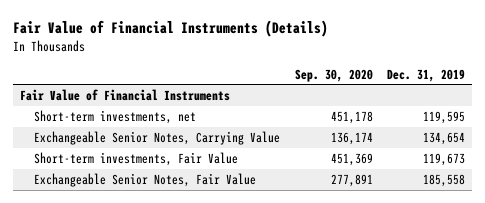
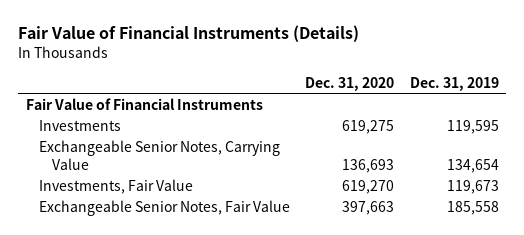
[294,68,373,82] Sep. 30, 2020 -> none
none -> [305,76,395,91] Dec. 31, 2020
[34,109,197,124] Short-term investments, net -> [38,119,121,131] Investments
[34,151,239,166] Short-term investments, Fair Value -> [38,178,193,194] Investments, Fair Value

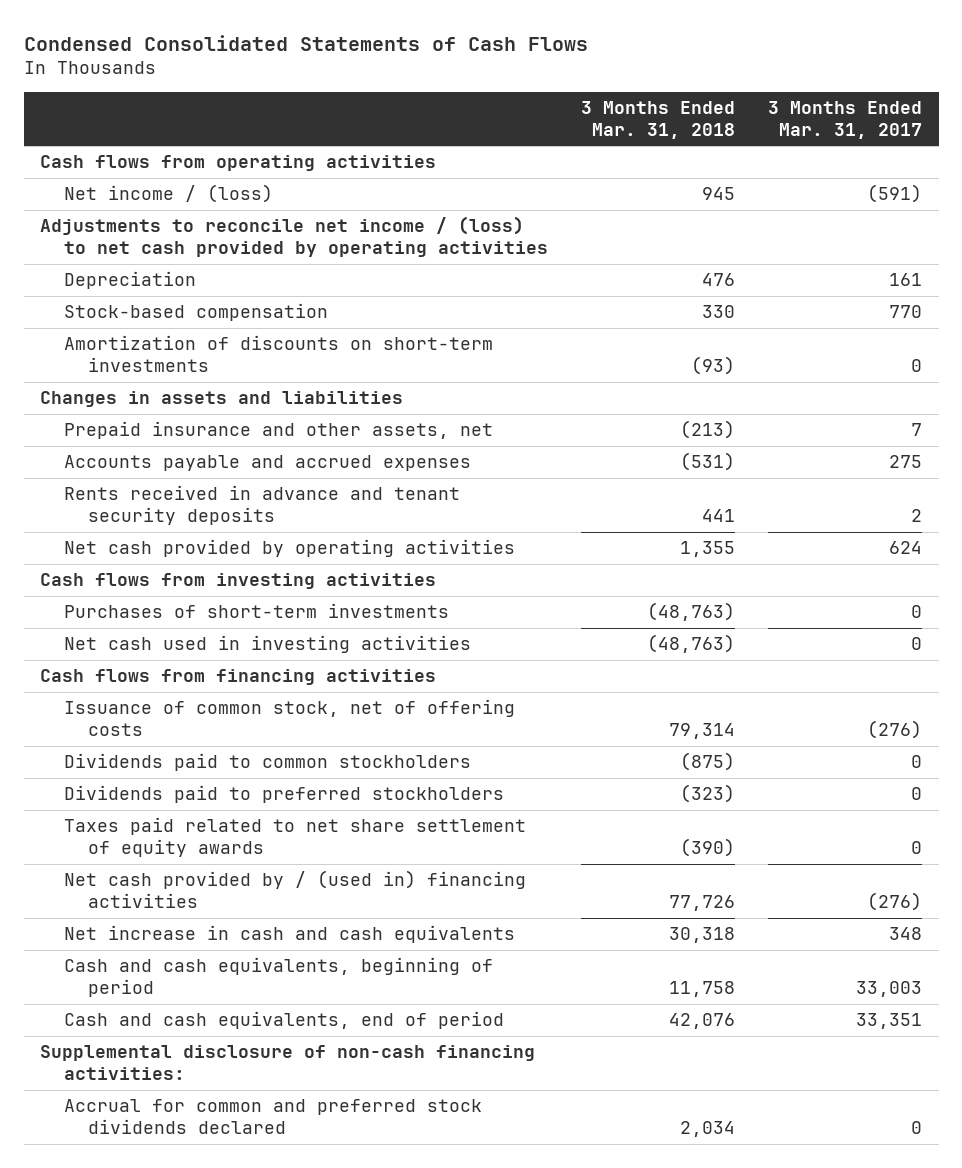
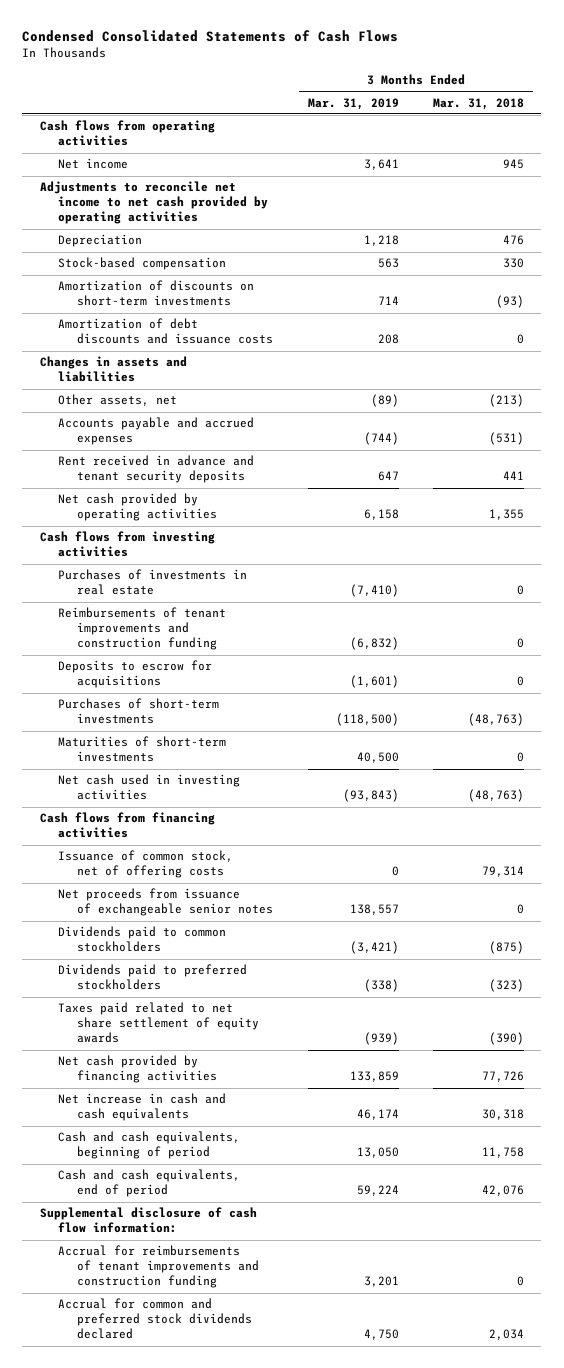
[768,100,923,139] 3 Months Ended Mar. 31, 2017 -> none
none -> [307,97,399,110] Mar. 31, 2019
[64,184,274,204] Net income / (loss) -> [58,158,129,170] Net income
[40,216,549,258] Adjustments to reconcile net income / (loss) to net cash provided by operating activities -> [39,181,269,225] Adjustments to reconcile net income to net cash provided by operating activities
none -> [58,318,274,345] Amortization of debt discounts and issuance costs
[64,421,494,440] Prepaid insurance and other assets, net -> [58,394,178,407] Other assets, net
[64,485,461,526] Rents received in advance and tenant security deposits -> [58,455,255,484] Rent received in advance and tenant security deposits
none -> [58,569,248,596] Purchases of investments in real estate
none -> [58,607,227,651] Reimbursements of tenant improvements and construction funding
none -> [58,660,213,689] Deposits to escrow for acquisitions
none -> [58,736,227,763] Maturities of short-term investments
none -> [58,888,274,917] Net proceeds from issuance of exchangeable senior notes
[64,870,527,909] Net cash provided by / (used in) financing activities -> [58,1055,218,1084] Net cash provided by financing activities
[40,1045,536,1081] Supplemental disclosure of non-cash financing activities: -> [39,1207,257,1234] Supplemental disclosure of cash flow information:
none -> [58,1245,260,1289] Accrual for reimbursements of tenant improvements and construction funding

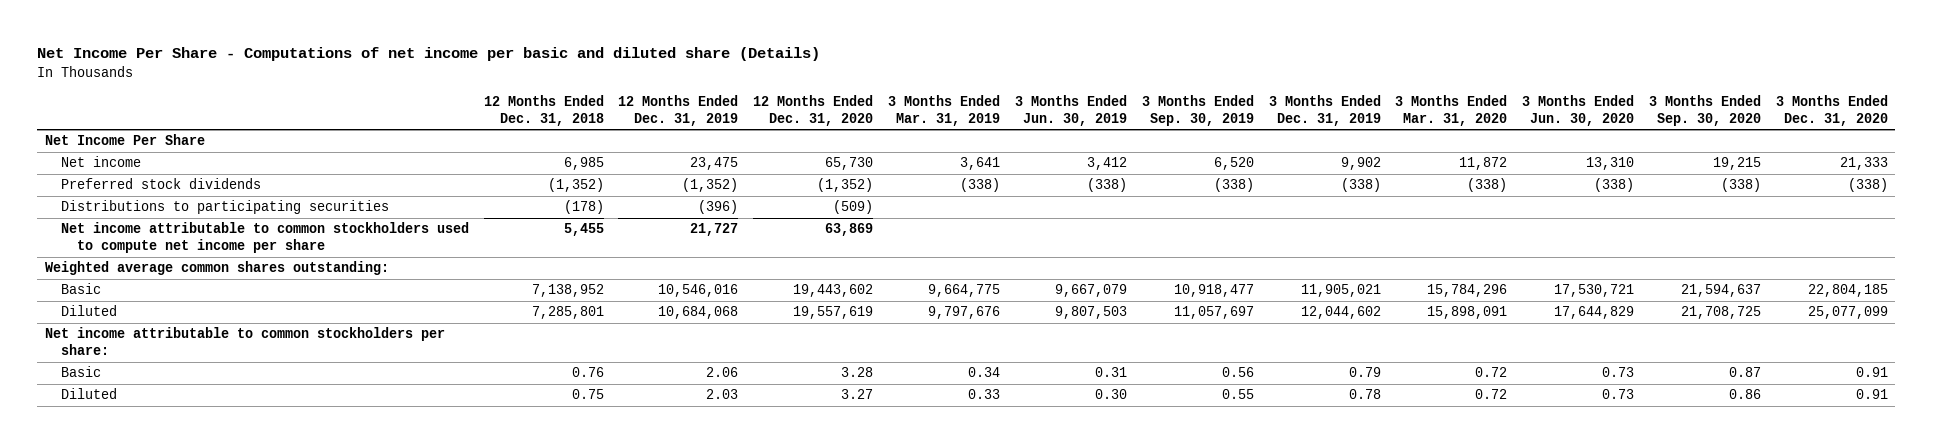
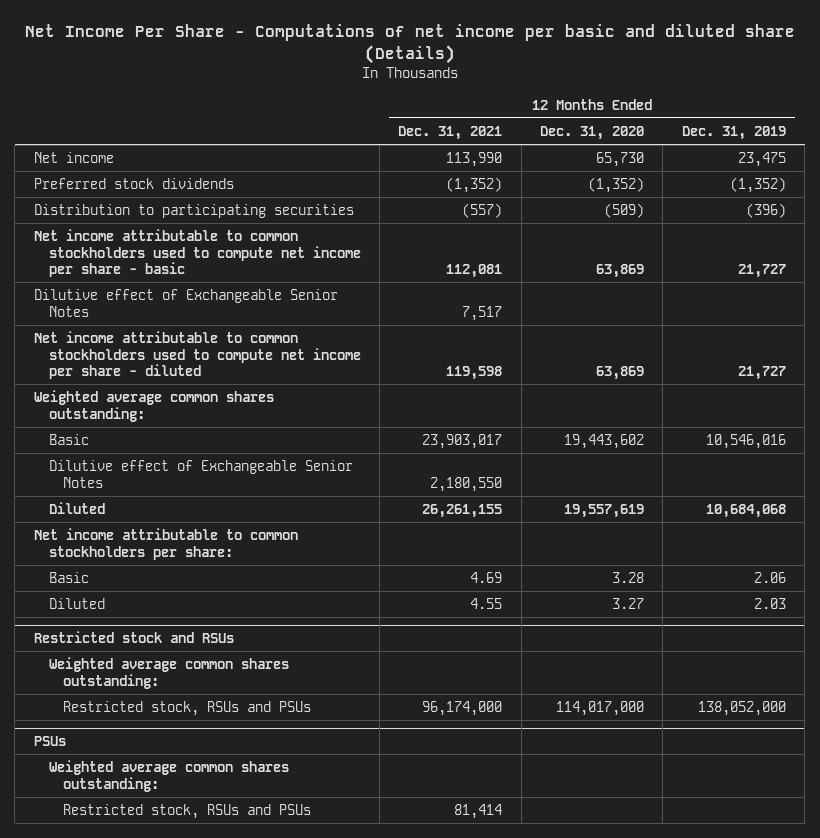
[483,95,604,126] 12 Months Ended Dec. 31, 2018 -> none
[888,95,1001,126] 3 Months Ended Mar. 31, 2019 -> none
[1014,95,1127,126] 3 Months Ended Jun. 30, 2019 -> none
[1141,95,1254,126] 3 Months Ended Sep. 30, 2019 -> none
[1268,95,1381,126] 3 Months Ended Dec. 31, 2019 -> none
[1395,95,1508,126] 3 Months Ended Mar. 31, 2020 -> none
[1522,95,1635,126] 3 Months Ended Jun. 30, 2020 -> none
[1649,95,1762,126] 3 Months Ended Sep. 30, 2020 -> none
[1775,95,1888,126] 3 Months Ended Dec. 31, 2020 -> none
none -> [398,125,503,140] Dec. 31, 2021
[44,134,205,146] Net Income Per Share -> none
[60,200,389,215] Distributions to participating securities -> [33,203,354,218] Distribution to participating securities
[60,222,469,254] Net income attributable to common stockholders used to compute net income per share -> [33,228,361,278] Net income attributable to common stockholders used to compute net income per share - basic
none -> [33,288,338,317] Dilutive effect of Exchangeable Senior Notes
none -> [33,330,361,380] Net income attributable to common stockholders used to compute net income per share - diluted
none -> [48,459,353,488] Dilutive effect of Exchangeable Senior Notes
none -> [33,631,234,644] Restricted stock and RSUs
none -> [48,656,289,689] Weighted average common shares outstanding:
none -> [63,700,312,716] Restricted stock, RSUs and PSUs
none -> [33,736,66,747] PSUs
none -> [48,759,289,792] Weighted average common shares outstanding:
none -> [63,803,312,819] Restricted stock, RSUs and PSUs

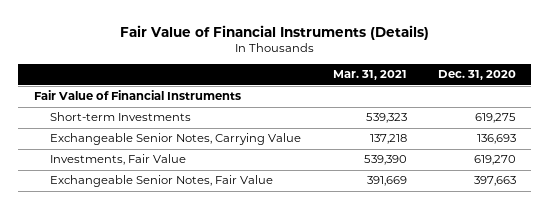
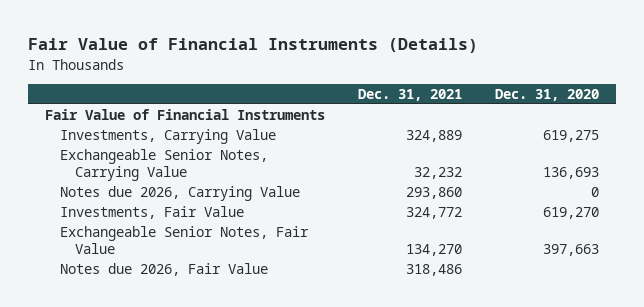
[332,70,407,81] Mar. 31, 2021 -> none
none -> [358,89,463,102] Dec. 31, 2021
[50,112,192,122] Short-term Investments -> [60,129,277,145] Investments, Carrying Value
none -> [60,186,301,202] Notes due 2026, Carrying Value
none -> [60,263,269,277] Notes due 2026, Fair Value

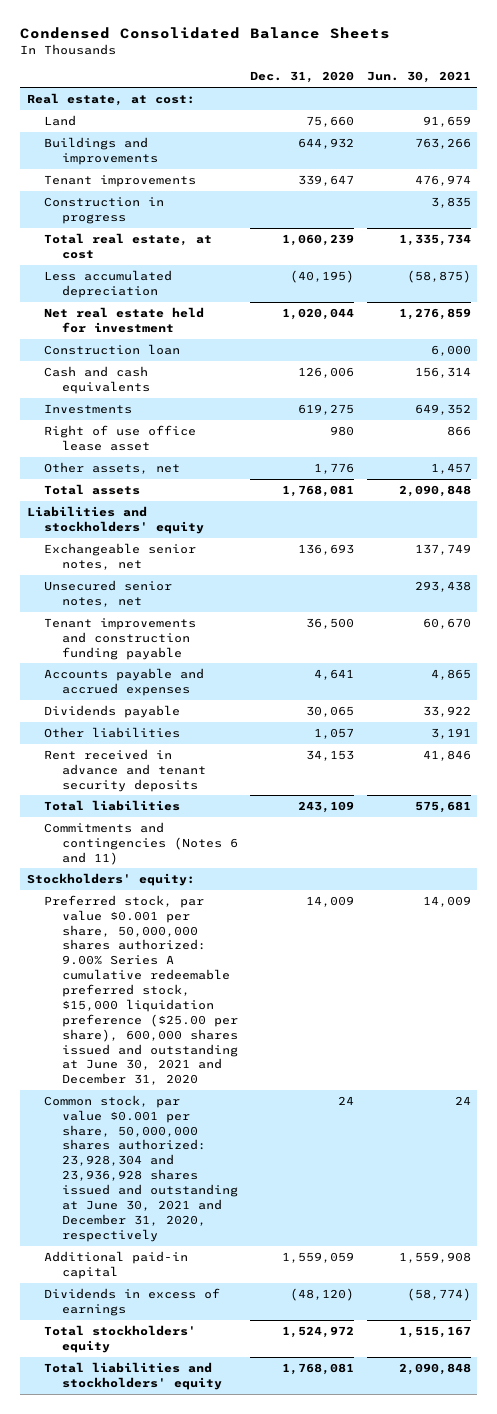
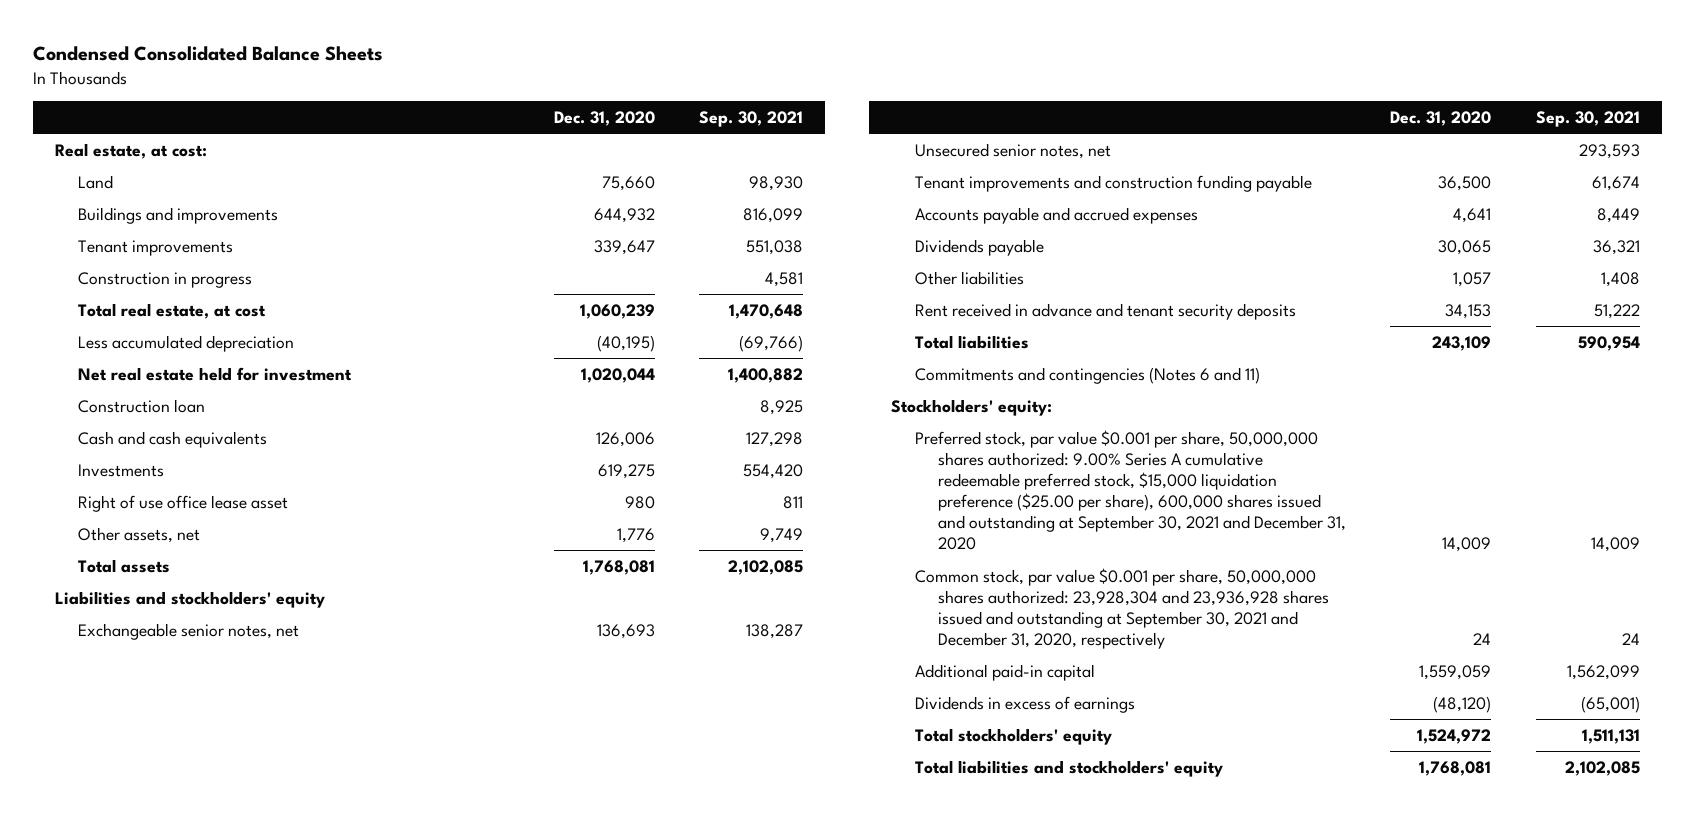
[366,71,471,84] Jun. 30, 2021 -> none
none -> [699,111,804,128] Sep. 30, 2021
[44,894,238,1086] Preferred stock, par value $0.001 per share, 50,000,000 shares authorized: 9.00% Series A cumulative redeemable preferred stock, $15,000 liquidation preference ($25.00 per share), 600,000 shares issued and outstanding at June 30, 2021 and December 31, 2020 -> [914,429,1347,551] Preferred stock, par value $0.001 per share, 50,000,000 shares authorized: 9.00% Series A cumulative redeemable preferred stock, $15,000 liquidation preference ($25.00 per share), 600,000 shares issued and outstanding at September 30, 2021 and December 31, 2020
[44,1094,238,1242] Common stock, par value $0.001 per share, 50,000,000 shares authorized: 23,928,304 and 23,936,928 shares issued and outstanding at June 30, 2021 and December 31, 2020, respectively -> [914,567,1330,650] Common stock, par value $0.001 per share, 50,000,000 shares authorized: 23,928,304 and 23,936,928 shares issued and outstanding at September 30, 2021 and December 31, 2020, respectively

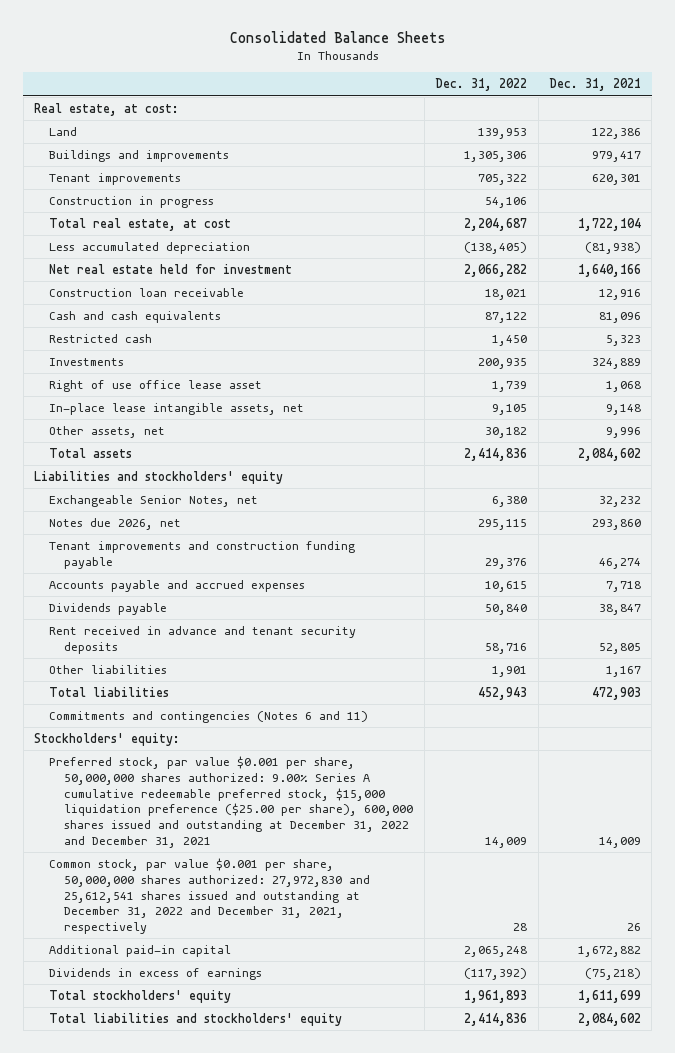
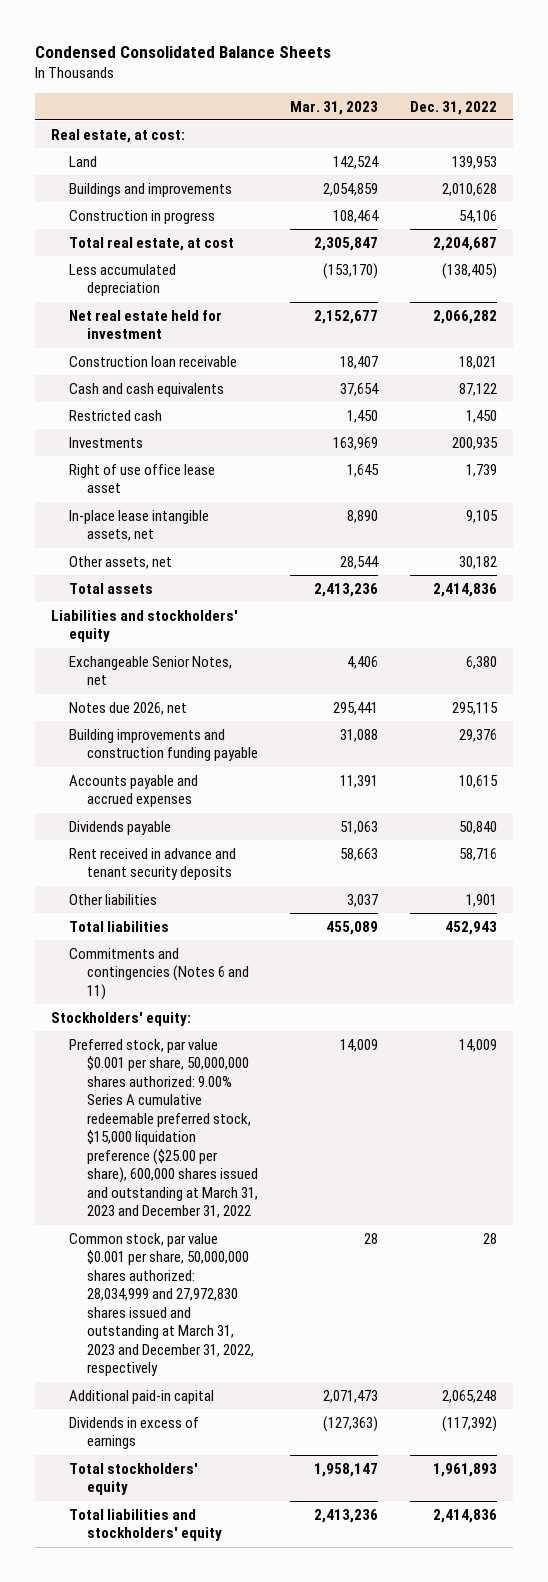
[229,30,446,43] Consolidated Balance Sheets -> [34,45,331,58] Condensed Consolidated Balance Sheets
[548,78,641,92] Dec. 31, 2021 -> none
none -> [290,100,379,115] Mar. 31, 2023
[49,172,182,185] Tenant improvements -> none
[464,150,528,162] 1,305,306 -> [442,182,498,196] 2,010,628
[49,540,356,569] Tenant improvements and construction funding payable -> [69,728,259,762] Building improvements and construction funding payable
[49,755,414,848] Preferred stock, par value $0.001 per share, 50,000,000 shares authorized: 9.00% Series A cumulative redeemable preferred stock, $15,000 liquidation preference ($25.00 per share), 600,000 shares issued and outstanding at December 31, 2022 and December 31, 2021 -> [69,1038,259,1219] Preferred stock, par value $0.001 per share, 50,000,000 shares authorized: 9.00% Series A cumulative redeemable preferred stock, $15,000 liquidation preference ($25.00 per share), 600,000 shares issued and outstanding at March 31, 2023 and December 31, 2022
[49,857,371,935] Common stock, par value $0.001 per share, 50,000,000 shares authorized: 27,972,830 and 25,612,541 shares issued and outstanding at December 31, 2022 and December 31, 2021, respectively -> [69,1232,255,1377] Common stock, par value $0.001 per share, 50,000,000 shares authorized: 28,034,999 and 27,972,830 shares issued and outstanding at March 31, 2023 and December 31, 2022, respectively

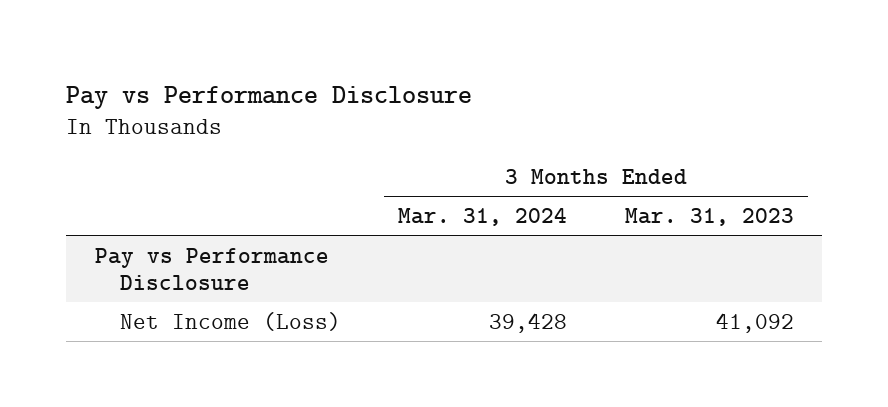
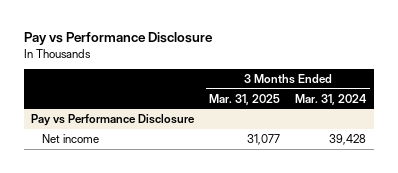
[624,207,794,226] Mar. 31, 2023 -> none
none -> [209,93,281,105] Mar. 31, 2025
[120,311,342,331] Net Income (Loss) -> [41,134,99,144] Net income

